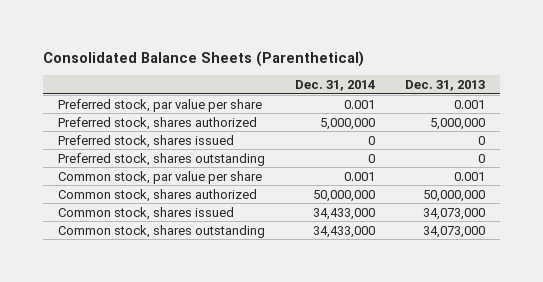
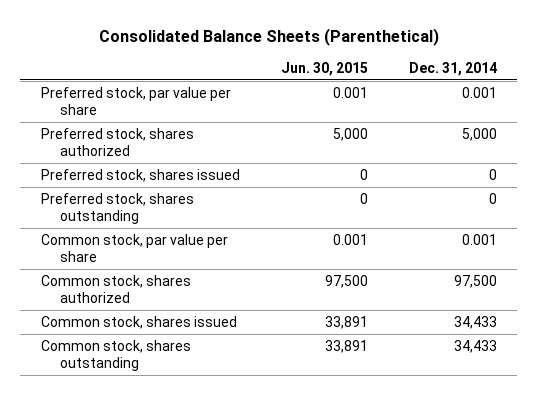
[405,80,486,92] Dec. 31, 2013 -> none
none -> [280,61,368,76] Jun. 30, 2015
[319,117,375,130] 5,000,000 -> [461,128,497,142] 5,000
[312,189,375,202] 50,000,000 -> [453,275,497,289] 97,500
[312,207,375,220] 34,433,000 -> [453,316,497,330] 34,433
[312,225,375,238] 34,433,000 -> [453,340,497,354] 34,433

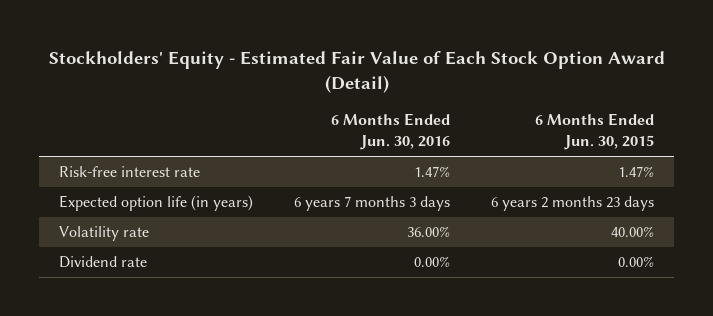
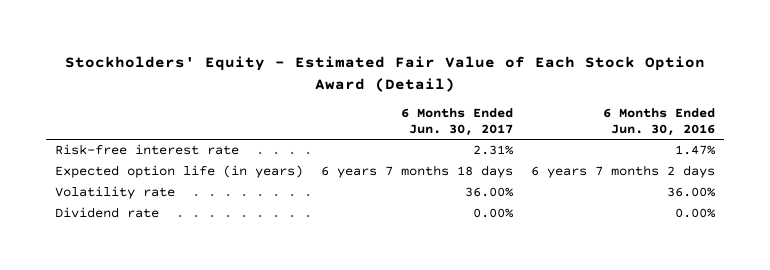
[534,113,654,151] 6 Months Ended Jun. 30, 2015 -> none
none -> [400,107,513,137] 6 Months Ended Jun. 30, 2017
[294,196,451,212] 6 years 7 months 3 days -> [530,165,715,179] 6 years 7 months 2 days

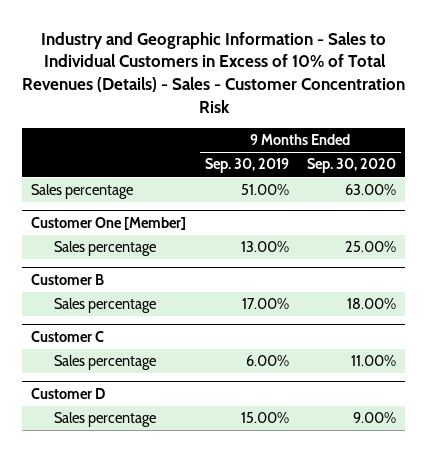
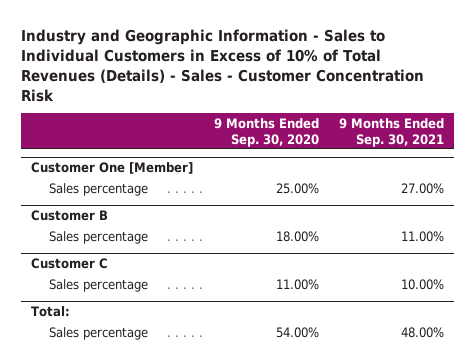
[204,158,289,174] Sep. 30, 2019 -> none
none -> [338,118,444,147] 9 Months Ended Sep. 30, 2021
[31,184,134,200] Sales percentage -> none
[31,387,106,399] Customer D -> [31,306,71,318] Total:
[353,412,397,424] 9.00% -> [275,326,319,338] 54.00%

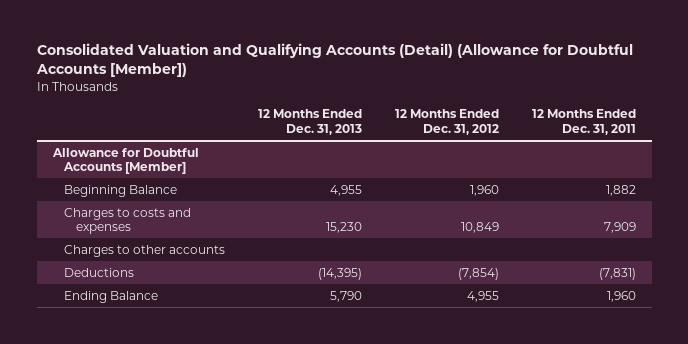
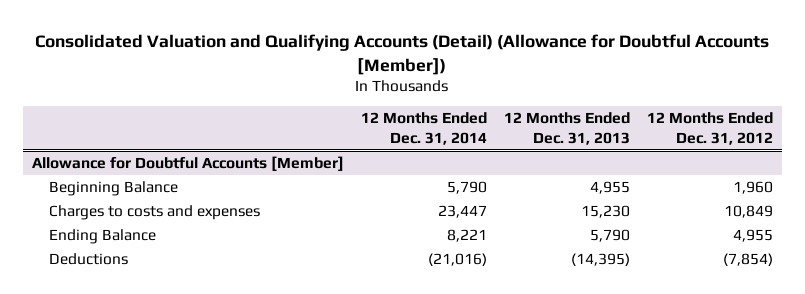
[531,109,636,136] 12 Months Ended Dec. 31, 2011 -> none
none -> [360,112,487,145] 12 Months Ended Dec. 31, 2014
[64,244,226,257] Charges to other accounts -> none
[64,267,135,277] Deductions -> [49,252,129,265] Deductions

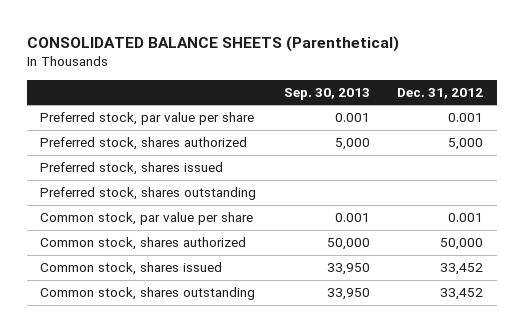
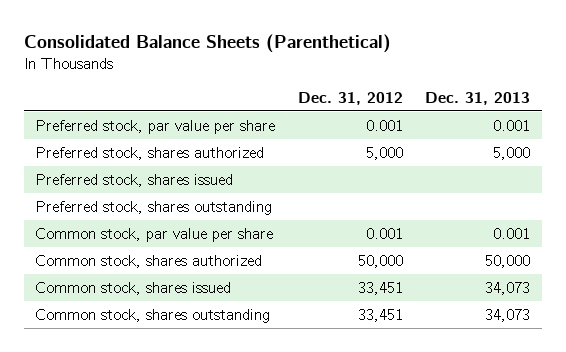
[26,35,399,52] CONSOLIDATED BALANCE SHEETS (Parenthetical) -> [23,33,391,53] Consolidated Balance Sheets (Parenthetical)
[283,87,370,100] Sep. 30, 2013 -> none
none -> [425,91,531,105] Dec. 31, 2013
[440,263,484,276] 33,452 -> [357,281,403,295] 33,451
[440,288,484,301] 33,452 -> [357,308,403,322] 33,451

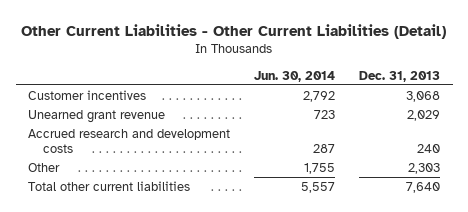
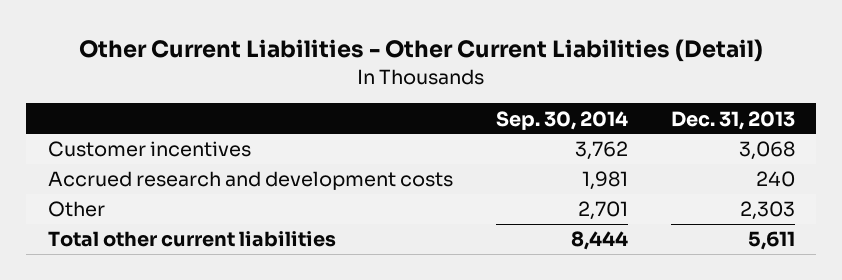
[254,70,336,82] Jun. 30, 2014 -> none
none -> [495,110,628,130] Sep. 30, 2014
[27,109,165,123] Unearned grant revenue -> none
[406,181,441,193] 7,640 -> [747,231,795,251] 5,611

